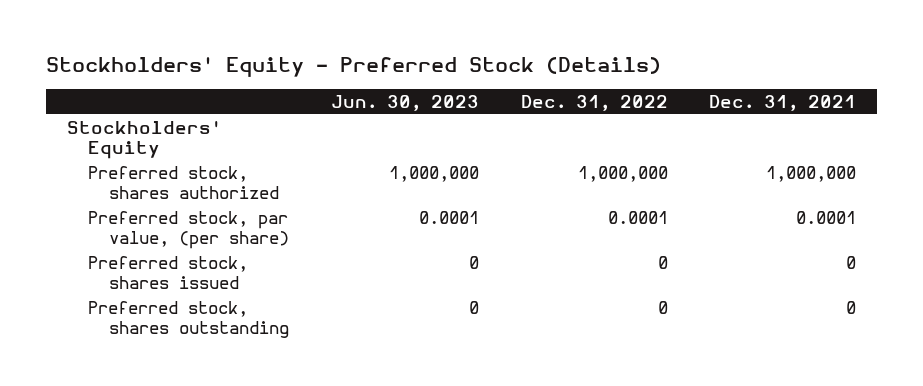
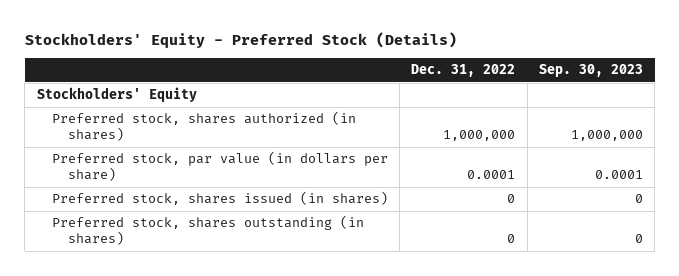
[330,94,479,111] Jun. 30, 2023 -> none
[709,94,857,111] Dec. 31, 2021 -> none
none -> [538,64,643,78] Sep. 30, 2023
[88,165,280,200] Preferred stock, shares authorized -> [52,111,357,142] Preferred stock, shares authorized (in shares)
[88,210,290,250] Preferred stock, par value, (per share) -> [52,151,389,182] Preferred stock, par value (in dollars per share)
[88,255,249,290] Preferred stock, shares issued -> [52,191,389,206] Preferred stock, shares issued (in shares)
[88,300,290,339] Preferred stock, shares outstanding -> [52,215,365,246] Preferred stock, shares outstanding (in shares)

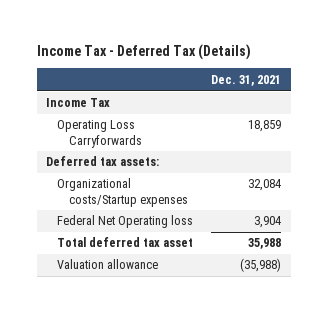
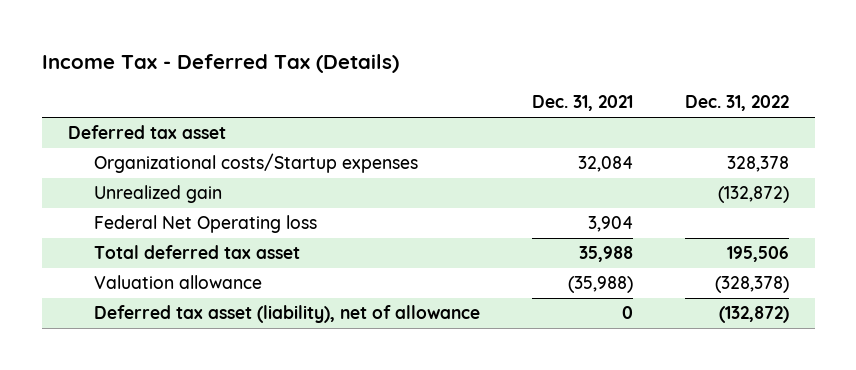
none -> [684,95,789,112] Dec. 31, 2022
[46,98,111,108] Income Tax -> none
[57,120,142,148] Operating Loss Carryforwards -> none
[46,156,160,167] Deferred tax assets: -> [67,125,226,140] Deferred tax asset
none -> [94,185,223,204] Unrealized gain
none -> [94,305,481,324] Deferred tax asset (liability), net of allowance

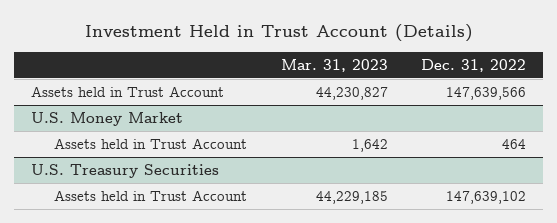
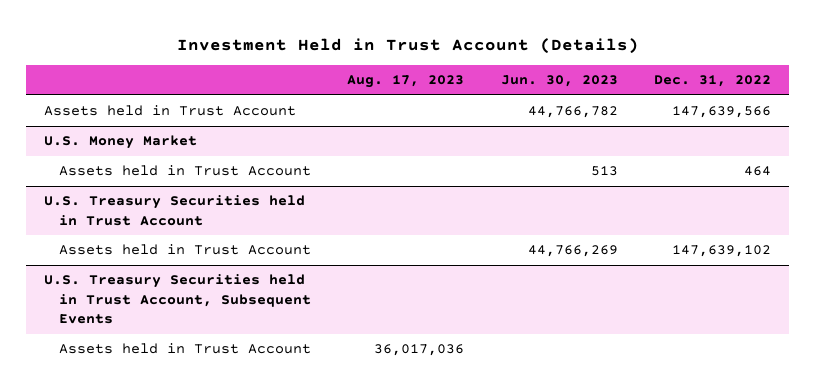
[280,58,388,72] Mar. 31, 2023 -> none
none -> [347,75,465,89] Aug. 17, 2023
none -> [500,75,618,88] Jun. 30, 2023
[31,164,220,179] U.S. Treasury Securities -> [44,195,306,226] U.S. Treasury Securities held in Trust Account
none -> [44,274,311,325] U.S. Treasury Securities held in Trust Account, Subsequent Events
none -> [58,343,311,355] Assets held in Trust Account

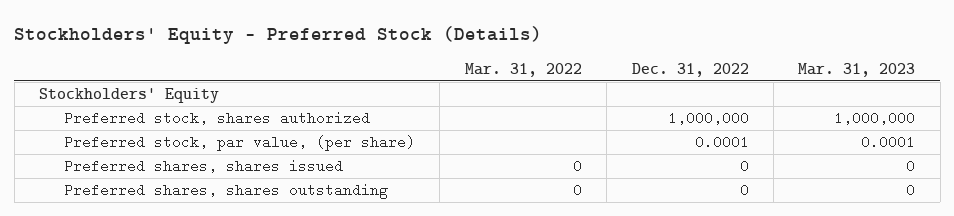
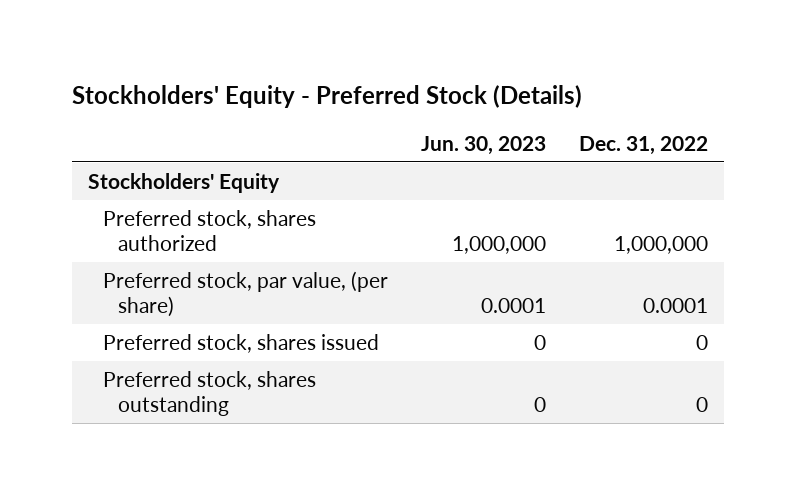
[464,62,582,77] Mar. 31, 2022 -> none
[798,62,916,77] Mar. 31, 2023 -> none
none -> [421,135,547,155] Jun. 30, 2023
[63,158,343,173] Preferred shares, shares issued -> [103,334,380,354] Preferred stock, shares issued
[63,182,388,199] Preferred shares, shares outstanding -> [103,371,317,417] Preferred stock, shares outstanding

